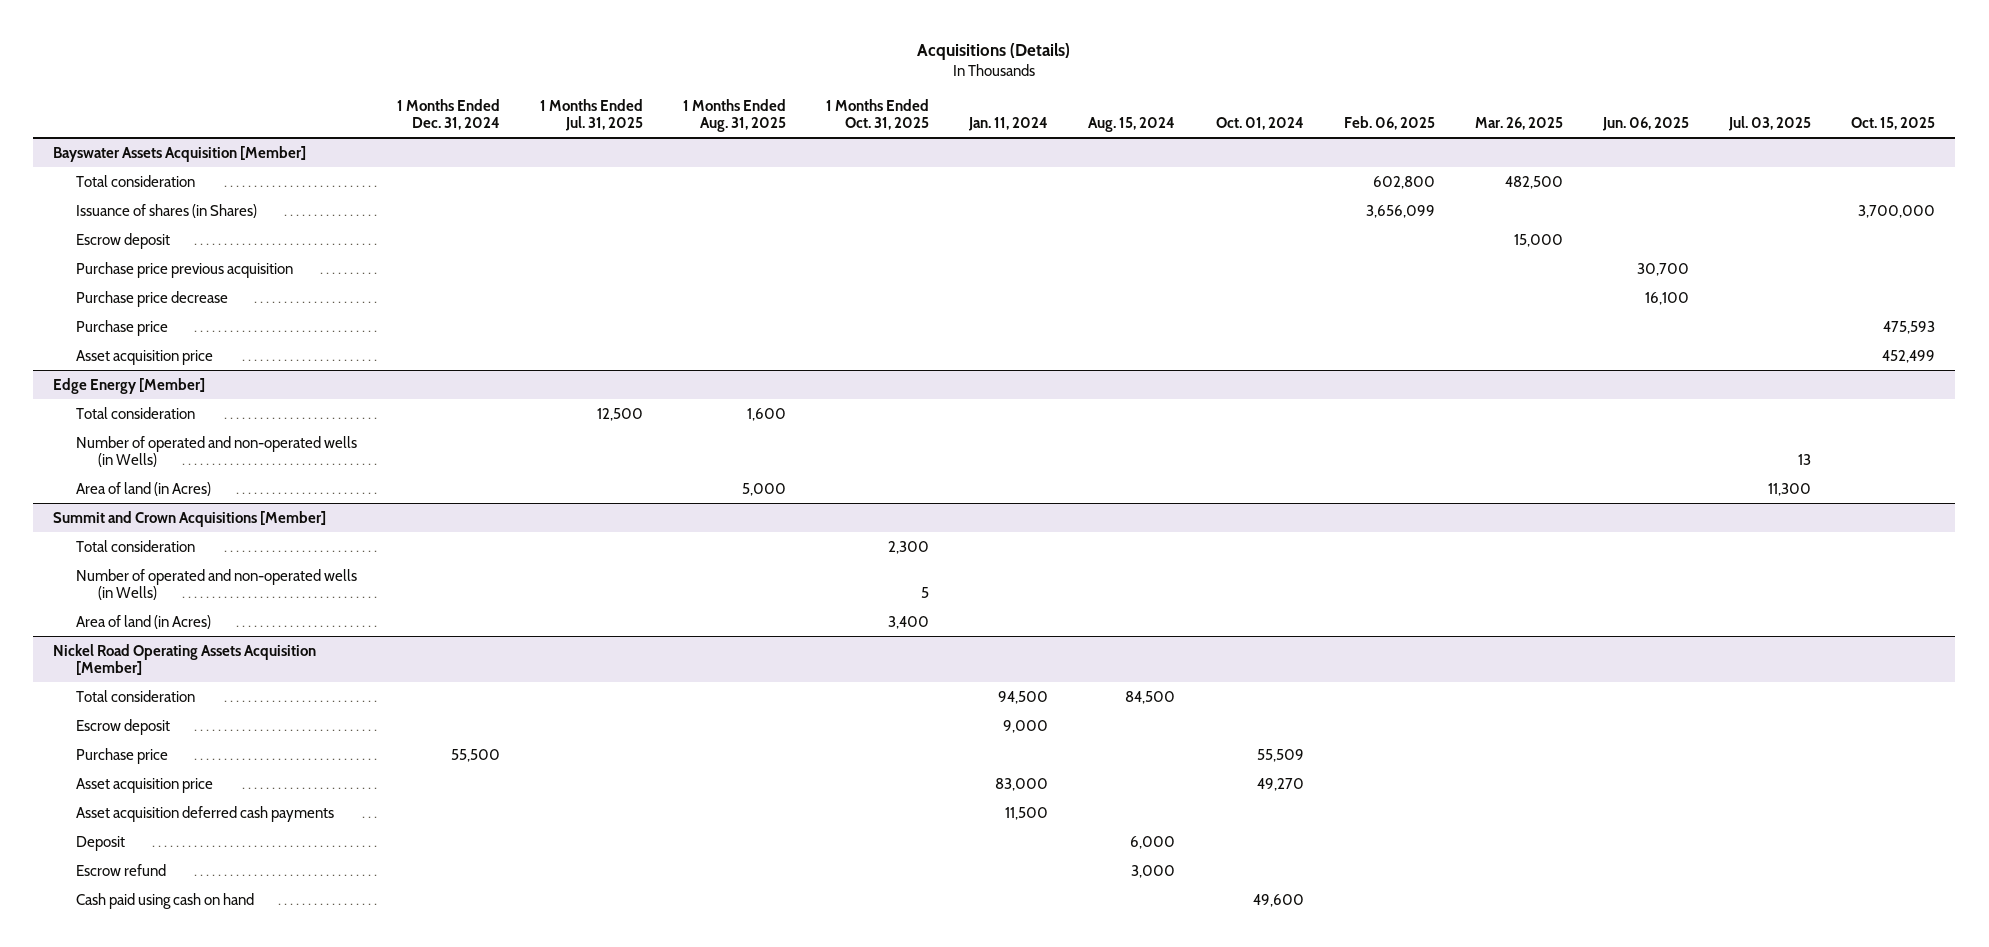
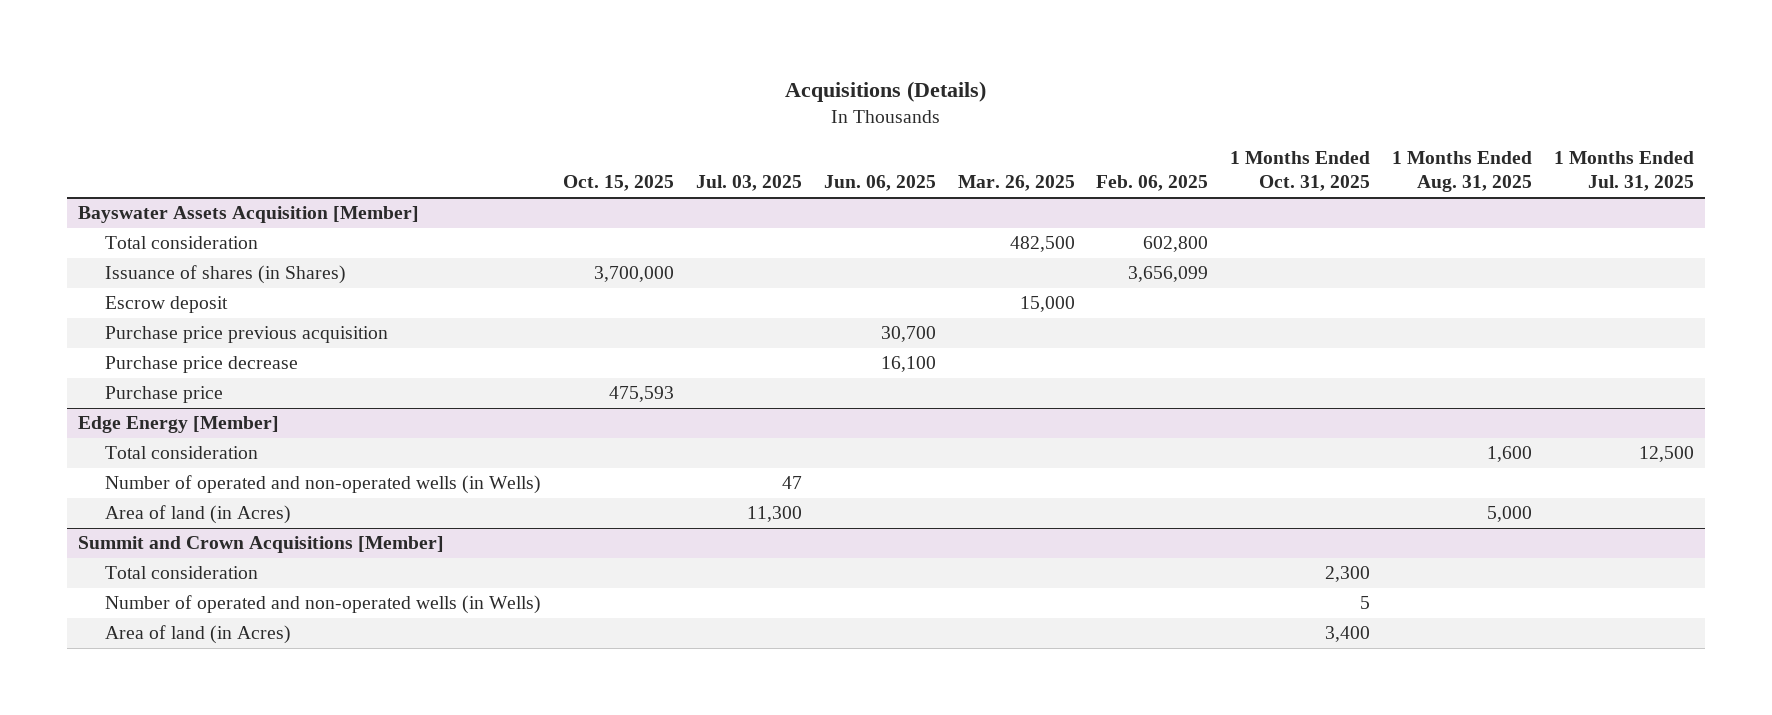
[396,98,500,131] 1 Months Ended Dec. 31, 2024 -> none
[968,117,1049,132] Jan. 11, 2024 -> none
[1088,117,1176,133] Aug. 15, 2024 -> none
[1215,117,1304,131] Oct. 01, 2024 -> none
[75,349,213,365] Asset acquisition price -> none
[1798,453,1812,465] 13 -> [781,476,802,490] 47
[53,643,317,675] Nickel Road Operating Assets Acquisition [Member] -> none
[75,689,195,702] Total consideration -> none
[75,718,170,735] Escrow deposit -> none
[75,747,168,764] Purchase price -> none
[75,777,213,793] Asset acquisition price -> none
[75,805,334,822] Asset acquisition deferred cash payments -> none
[75,835,125,851] Deposit -> none
[75,863,166,876] Escrow refund -> none
[75,892,254,909] Cash paid using cash on hand -> none

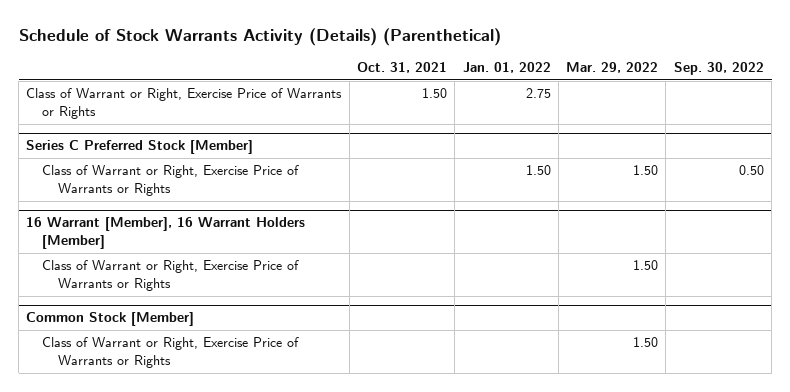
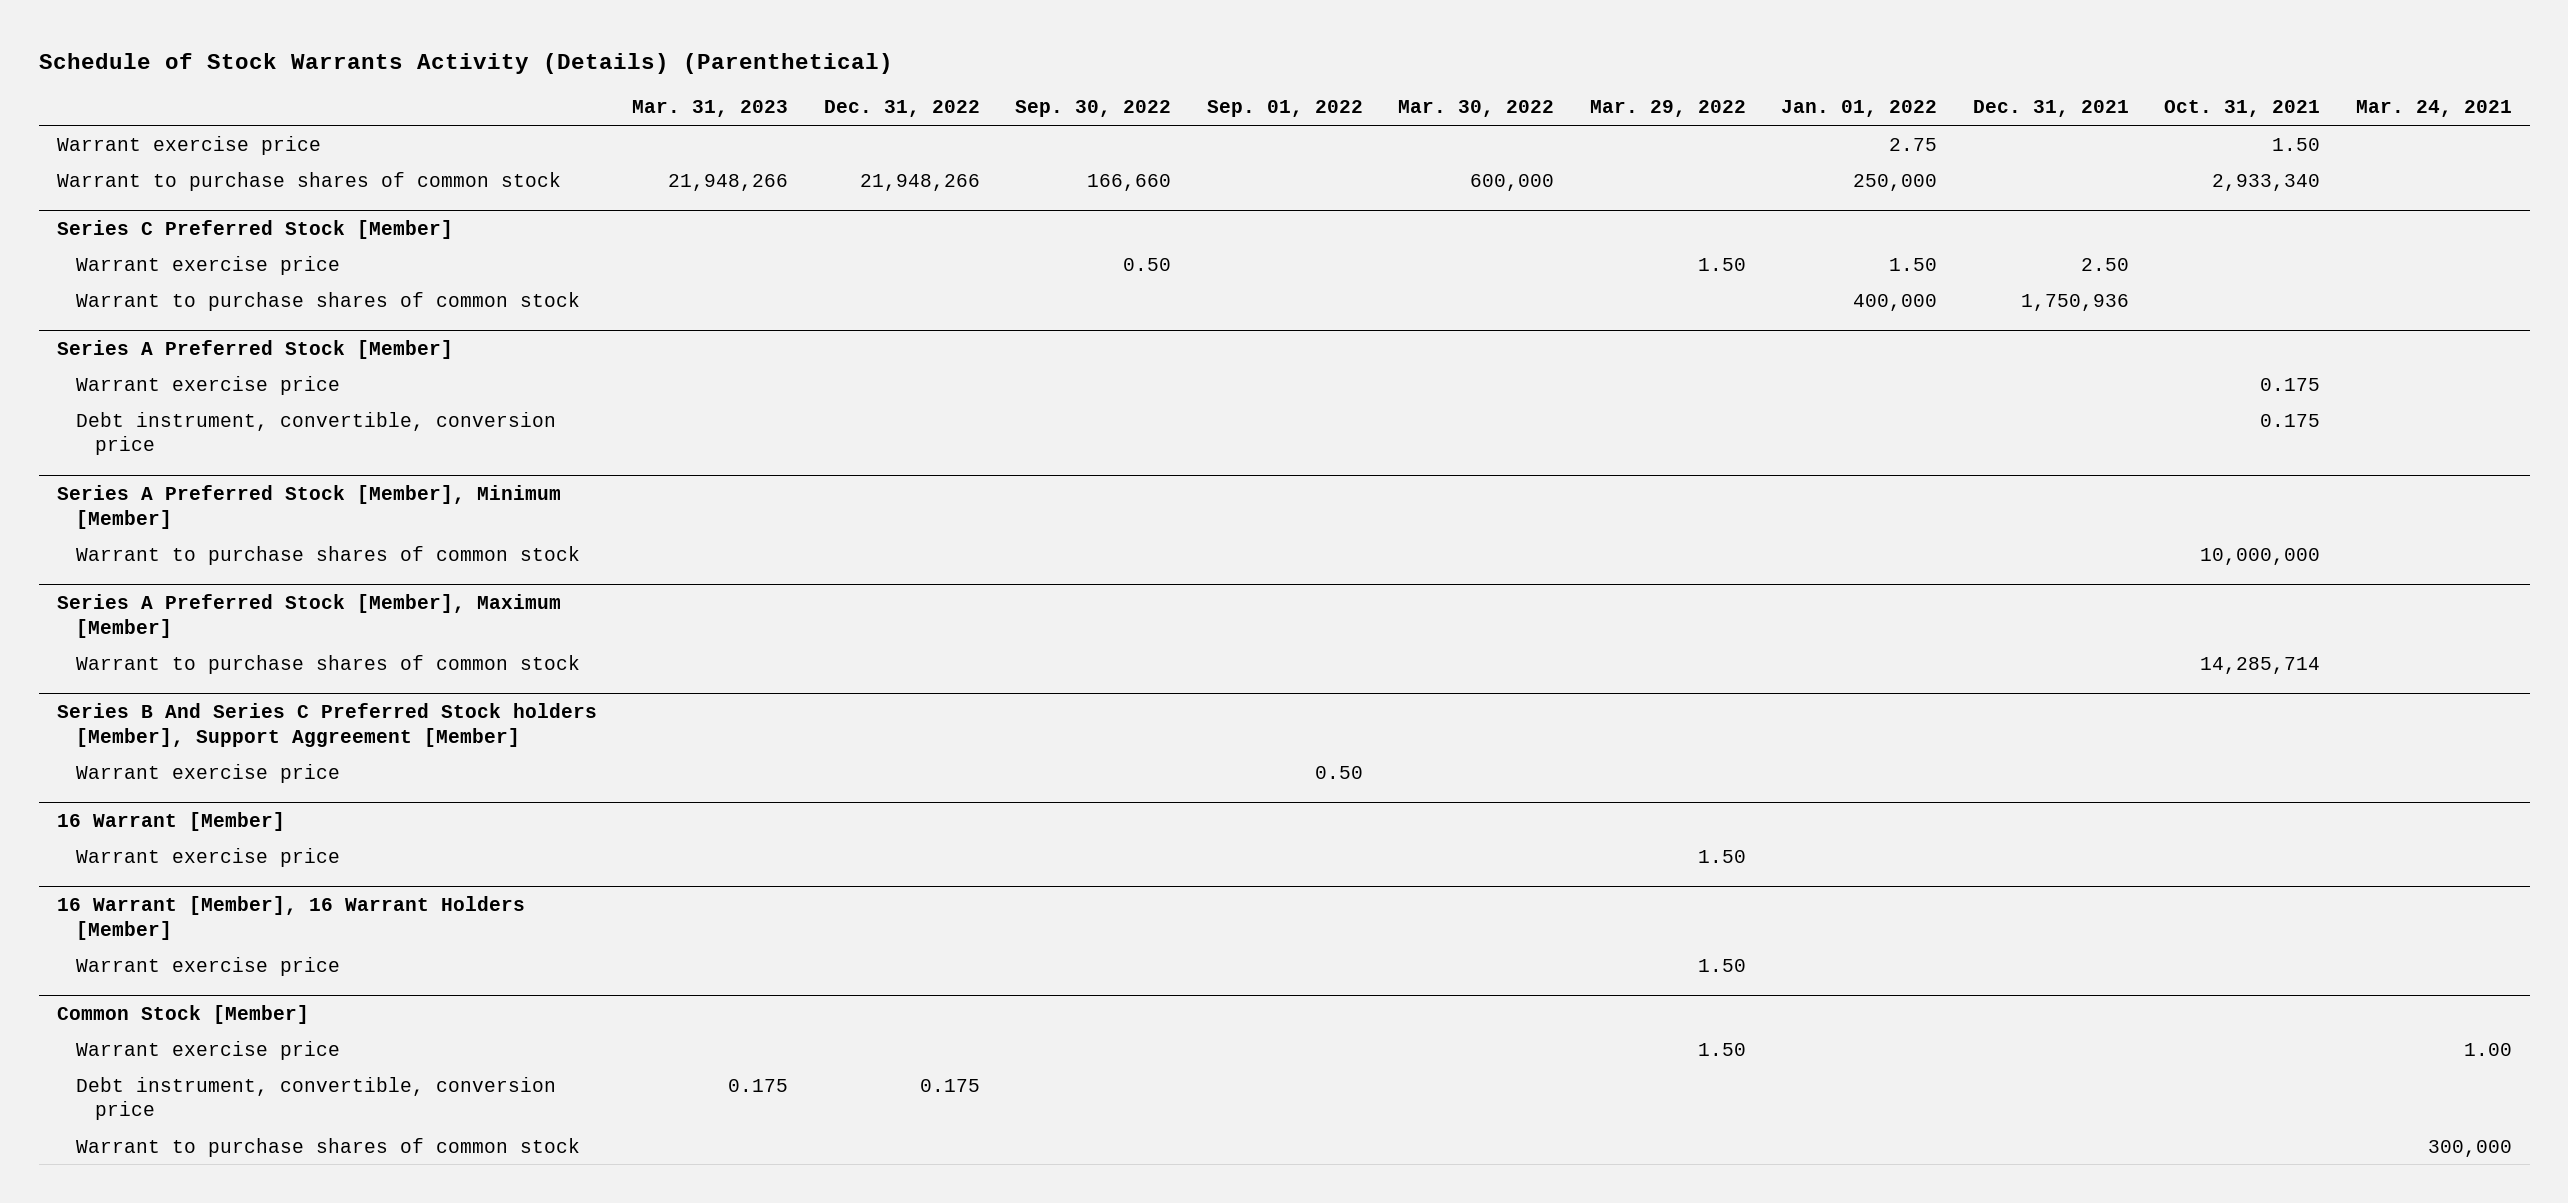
none -> [632,100,789,118] Mar. 31, 2023
none -> [823,100,980,118] Dec. 31, 2022
none -> [1206,100,1363,118] Sep. 01, 2022
none -> [1398,100,1555,118] Mar. 30, 2022
none -> [1972,100,2129,118] Dec. 31, 2021
none -> [2355,100,2512,118] Mar. 24, 2021
[26,88,343,120] Class of Warrant or Right, Exercise Price of Warrants or Rights -> [56,135,321,155] Warrant exercise price
none -> [56,171,561,191] Warrant to purchase shares of common stock
[42,165,300,197] Class of Warrant or Right, Exercise Price of Warrants or Rights -> [75,255,340,275] Warrant exercise price
none -> [75,291,580,311] Warrant to purchase shares of common stock
none -> [56,339,453,359] Series A Preferred Stock [Member]
none -> [75,375,340,395] Warrant exercise price
none -> [75,411,556,456] Debt instrument, convertible, conversion price
none -> [56,484,561,529] Series A Preferred Stock [Member], Minimum [Member]
none -> [75,545,580,565] Warrant to purchase shares of common stock
none -> [56,593,561,638] Series A Preferred Stock [Member], Maximum [Member]
none -> [75,654,580,674] Warrant to purchase shares of common stock
none -> [56,702,597,747] Series B And Series C Preferred Stock holders [Member], Support Aggreement [Member]
none -> [75,763,340,783] Warrant exercise price
none -> [56,811,285,831] 16 Warrant [Member]
none -> [75,847,340,867] Warrant exercise price
[42,260,300,292] Class of Warrant or Right, Exercise Price of Warrants or Rights -> [75,956,340,976] Warrant exercise price
[42,337,300,369] Class of Warrant or Right, Exercise Price of Warrants or Rights -> [75,1040,340,1060] Warrant exercise price
none -> [75,1076,556,1121] Debt instrument, convertible, conversion price
none -> [75,1137,580,1157] Warrant to purchase shares of common stock

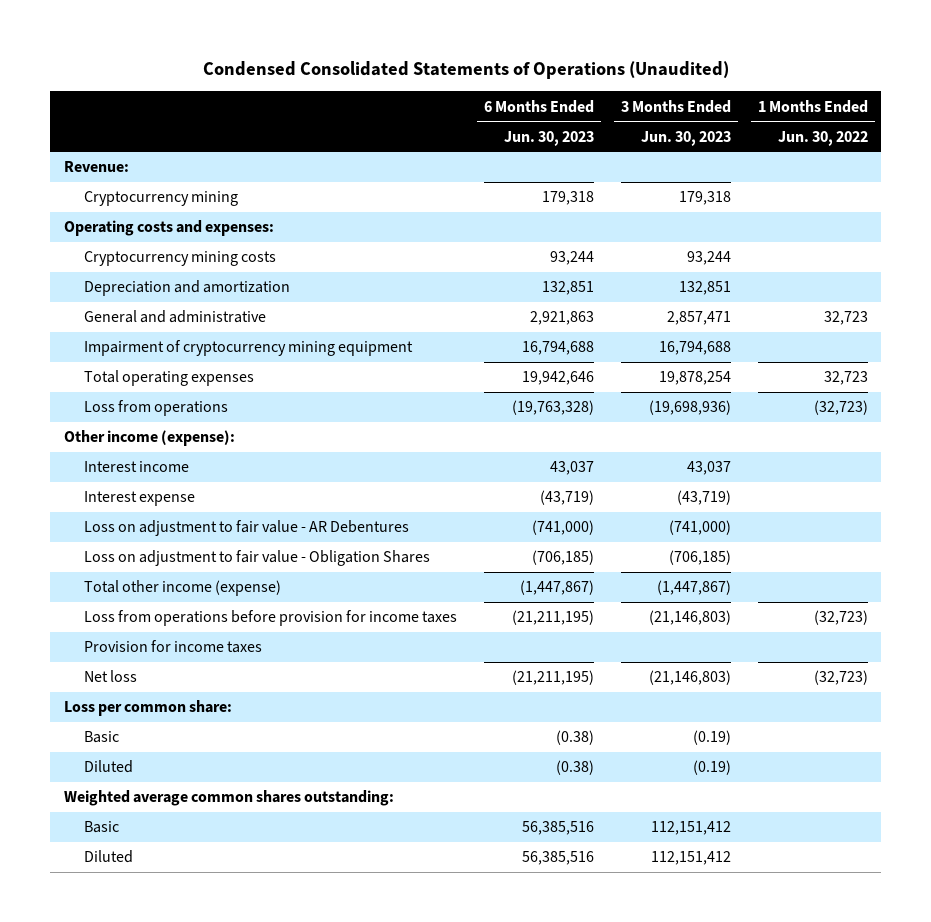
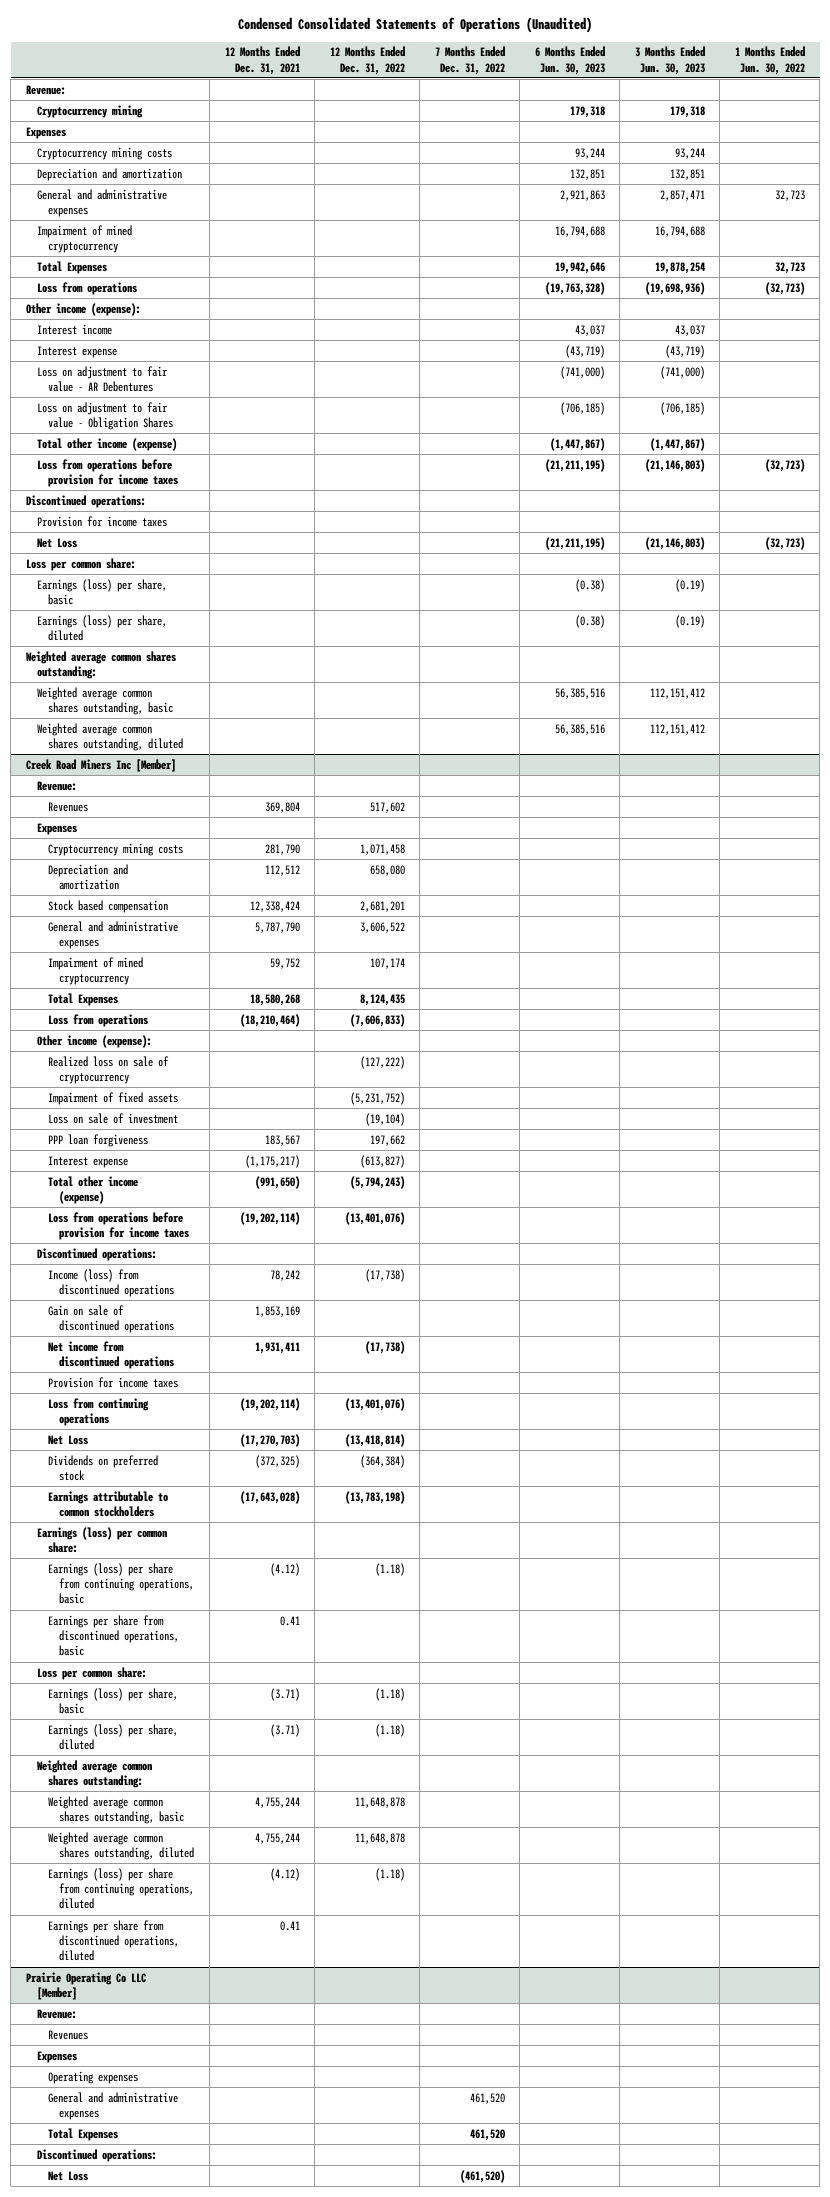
none -> [224,46,300,75] 12 Months Ended Dec. 31, 2021
none -> [329,46,405,75] 12 Months Ended Dec. 31, 2022
none -> [434,46,505,75] 7 Months Ended Dec. 31, 2022
[63,220,274,237] Operating costs and expenses: -> [25,126,66,139] Expenses
[83,310,266,324] General and administrative -> [36,188,167,218] General and administrative expenses
[83,340,413,357] Impairment of cryptocurrency mining equipment -> [36,224,132,254] Impairment of mined cryptocurrency
[83,370,254,387] Total operating expenses -> [36,260,107,274] Total Expenses
none -> [25,494,146,508] Discontinued operations:
[83,670,137,683] Net loss -> [36,537,77,548] Net Loss
[83,731,119,744] Basic -> [36,578,167,606] Earnings (loss) per share, basic
[83,760,133,774] Diluted -> [36,614,167,642] Earnings (loss) per share, diluted
[83,821,119,834] Basic -> [36,686,174,716] Weighted average common shares outstanding, basic
[83,850,133,864] Diluted -> [36,722,184,752] Weighted average common shares outstanding, diluted
none -> [25,758,176,772] Creek Road Miners Inc [Member]
none -> [36,780,77,791] Revenue:
none -> [48,801,89,812] Revenues
none -> [36,822,77,835] Expenses
none -> [48,842,184,856] Cryptocurrency mining costs
none -> [48,863,129,891] Depreciation and amortization
none -> [48,899,169,913] Stock based compensation
none -> [48,920,179,950] General and administrative expenses
none -> [48,956,144,986] Impairment of mined cryptocurrency
none -> [48,992,119,1006] Total Expenses
none -> [48,1013,149,1027] Loss from operations
none -> [36,1034,152,1048] Other income (expense):
none -> [48,1055,170,1085] Realized loss on sale of cryptocurrency
none -> [48,1091,179,1105] Impairment of fixed assets
none -> [48,1112,179,1124] Loss on sale of investment
none -> [48,1133,149,1147] PPP loan forgiveness
none -> [48,1155,129,1168] Interest expense
none -> [48,1175,139,1205] Total other income (expense)
none -> [48,1211,190,1241] Loss from operations before provision for income taxes
none -> [36,1247,157,1261] Discontinued operations:
none -> [48,1268,175,1298] Income (loss) from discontinued operations
none -> [48,1304,175,1334] Gain on sale of discontinued operations
none -> [48,1340,175,1370] Net income from discontinued operations
none -> [48,1376,179,1388] Provision for income taxes
none -> [48,1397,150,1427] Loss from continuing operations
none -> [48,1434,89,1445] Net Loss
none -> [48,1454,159,1482] Dividends on preferred stock
none -> [48,1490,169,1518] Earnings attributable to common stockholders
none -> [36,1526,167,1554] Earnings (loss) per common share:
none -> [48,1562,195,1605] Earnings (loss) per share from continuing operations, basic
none -> [48,1614,180,1657] Earnings per share from discontinued operations, basic
none -> [36,1666,147,1680] Loss per common share:
none -> [48,1687,179,1715] Earnings (loss) per share, basic
none -> [48,1723,179,1751] Earnings (loss) per share, diluted
none -> [36,1759,152,1789] Weighted average common shares outstanding:
none -> [48,1795,185,1825] Weighted average common shares outstanding, basic
none -> [48,1831,195,1861] Weighted average common shares outstanding, diluted
none -> [48,1867,195,1910] Earnings (loss) per share from continuing operations, diluted
none -> [48,1919,180,1962] Earnings per share from discontinued operations, diluted
none -> [25,1971,146,2001] Prairie Operating Co LLC [Member]
none -> [36,2008,77,2019] Revenue:
none -> [48,2029,89,2040] Revenues
none -> [36,2050,77,2063] Expenses
none -> [48,2070,139,2084] Operating expenses
none -> [48,2091,179,2121] General and administrative expenses
none -> [48,2127,119,2141] Total Expenses
none -> [36,2148,157,2162] Discontinued operations:
none -> [48,2170,89,2181] Net Loss

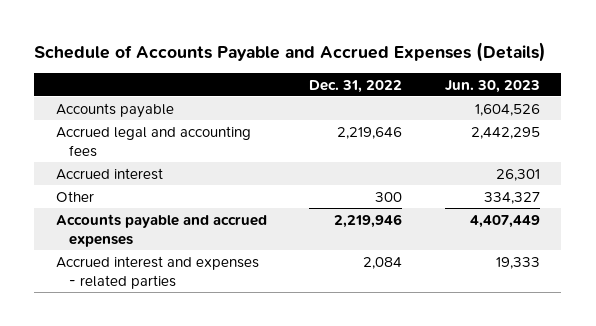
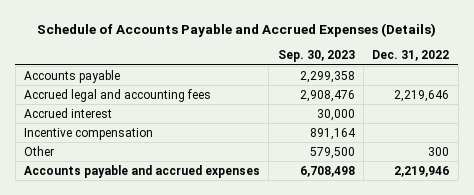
[445,79,541,93] Jun. 30, 2023 -> none
none -> [277,50,355,63] Sep. 30, 2023
none -> [24,127,154,140] Incentive compensation
[55,255,259,289] Accrued interest and expenses - related parties -> none

